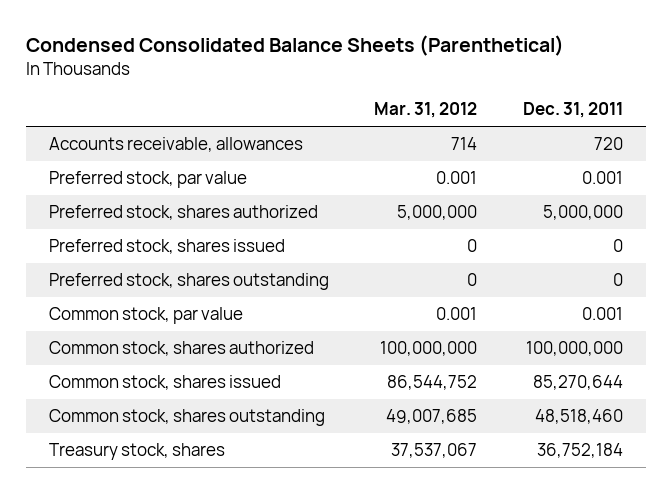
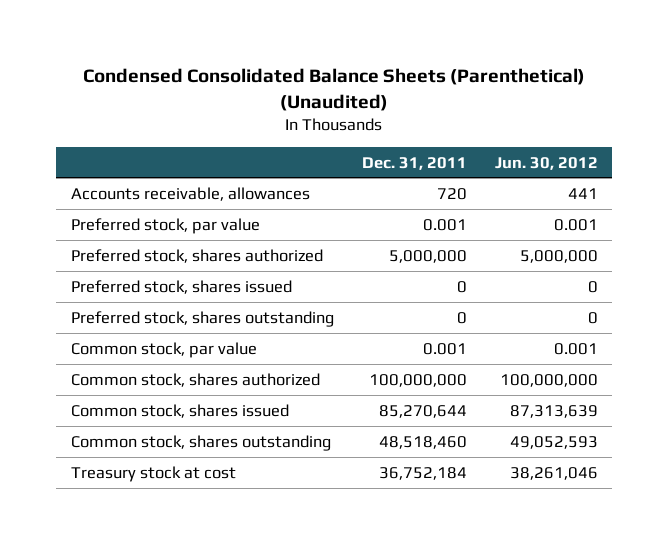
[25,34,564,56] Condensed Consolidated Balance Sheets (Parenthetical) -> [83,68,586,111] Condensed Consolidated Balance Sheets (Parenthetical) (Unaudited)
[374,102,478,119] Mar. 31, 2012 -> none
none -> [495,156,599,170] Jun. 30, 2012
[48,443,225,461] Treasury stock, shares -> [70,465,236,482] Treasury stock at cost

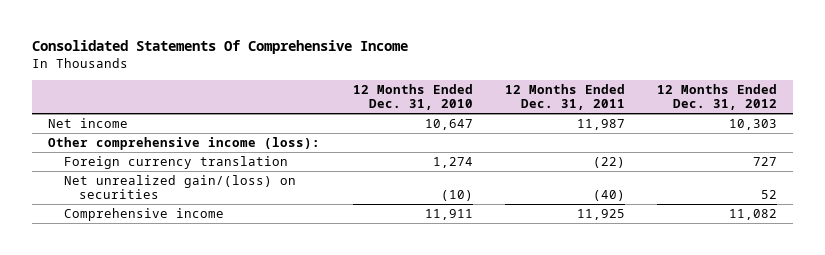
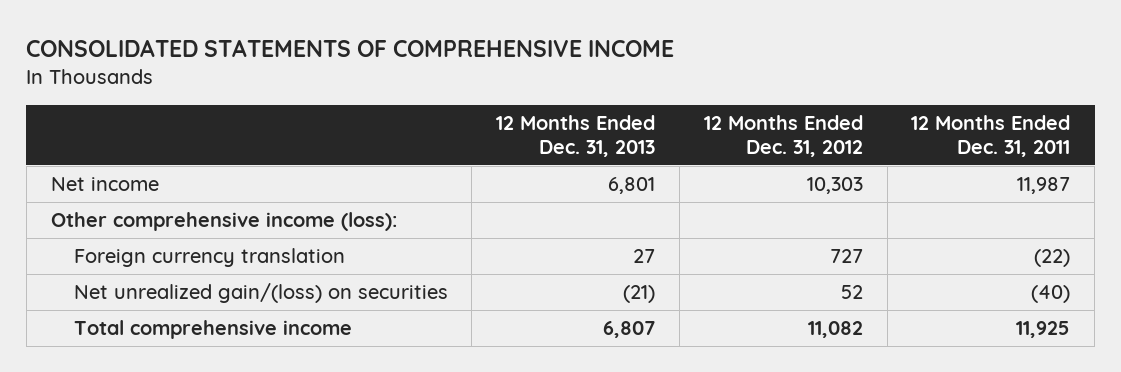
[32,40,409,55] Consolidated Statements Of Comprehensive Income -> [26,39,675,58] CONSOLIDATED STATEMENTS OF COMPREHENSIVE INCOME
[352,84,473,111] 12 Months Ended Dec. 31, 2010 -> none
none -> [496,114,656,157] 12 Months Ended Dec. 31, 2013
[63,207,224,221] Comprehensive income -> [73,320,352,340] Total comprehensive income

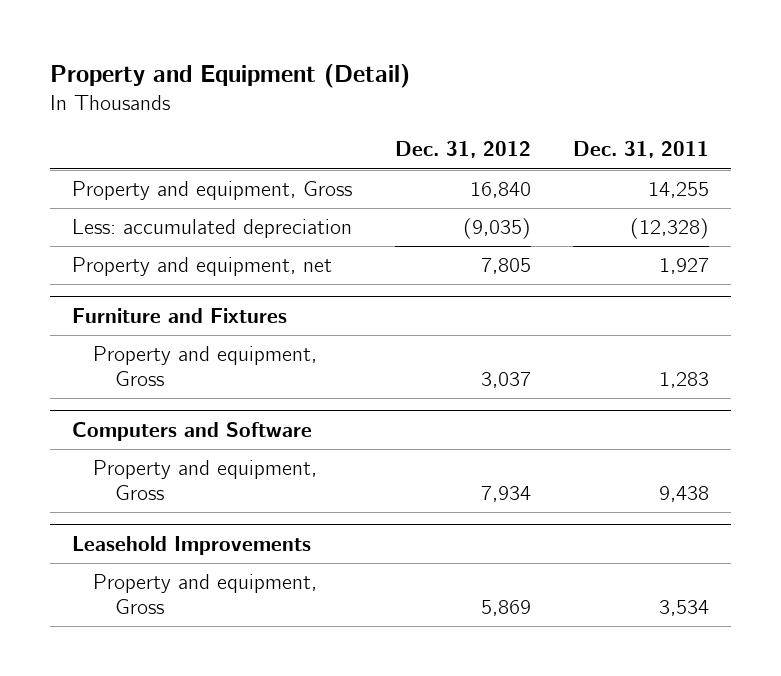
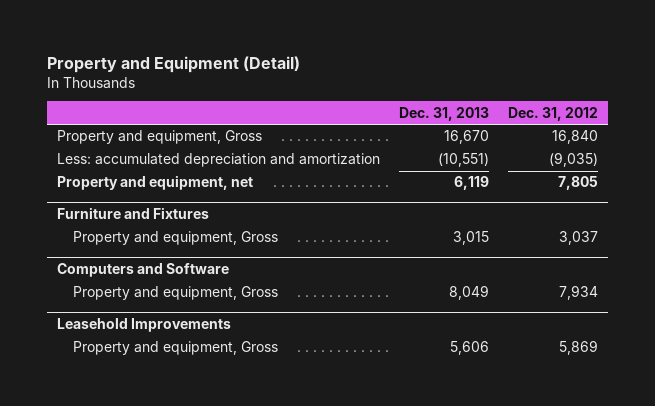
[573,141,710,159] Dec. 31, 2011 -> none
none -> [399,106,490,121] Dec. 31, 2013
[71,219,352,239] Less: accumulated depreciation -> [56,153,380,168] Less: accumulated depreciation and amortization

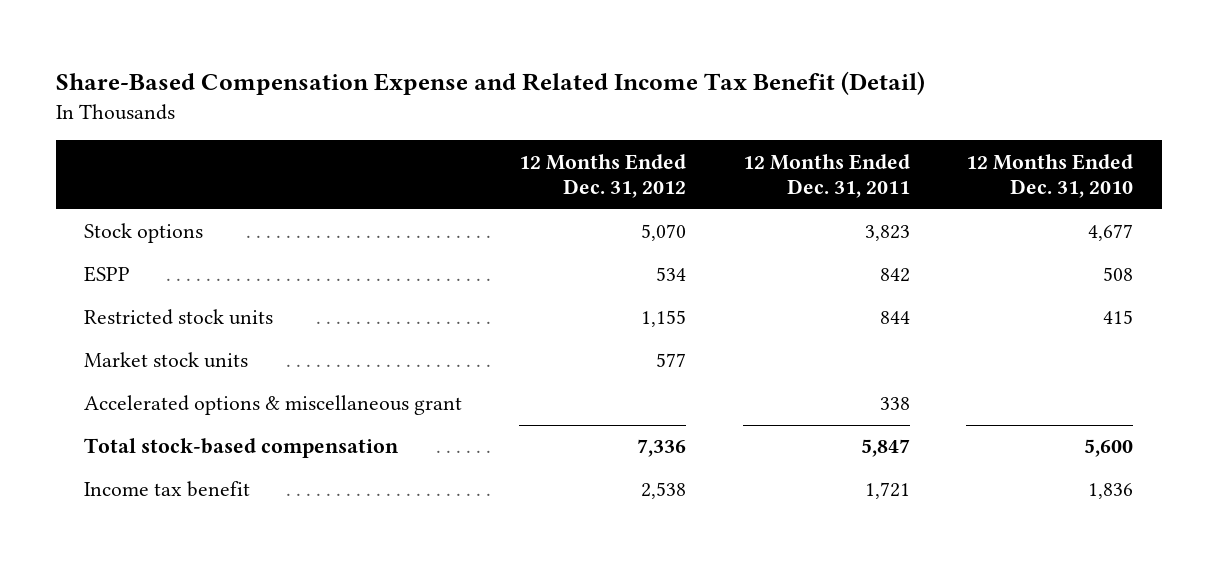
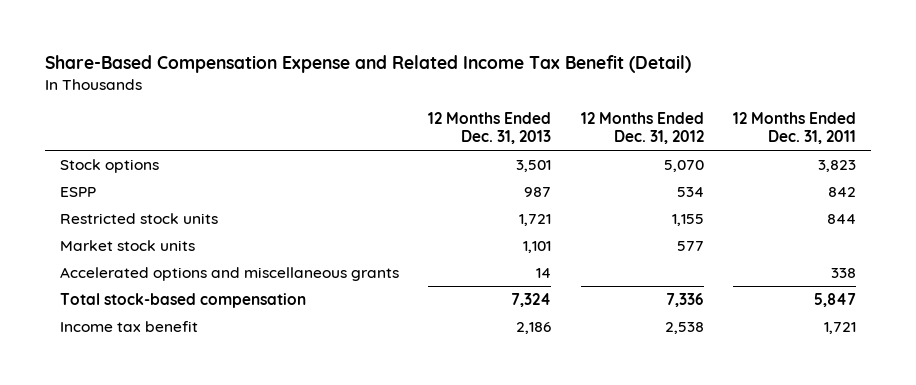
[966,153,1134,199] 12 Months Ended Dec. 31, 2010 -> none
none -> [428,112,552,145] 12 Months Ended Dec. 31, 2013
[84,395,463,416] Accelerated options & miscellaneous grant -> [59,266,399,281] Accelerated options and miscellaneous grants

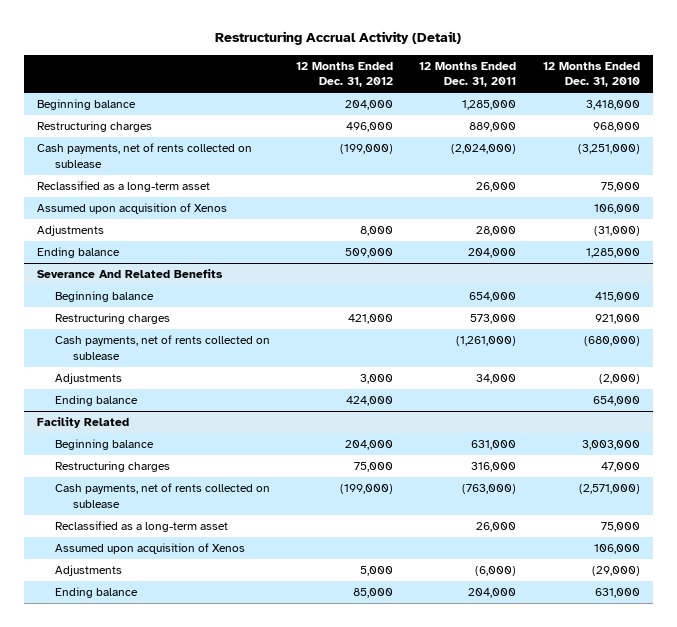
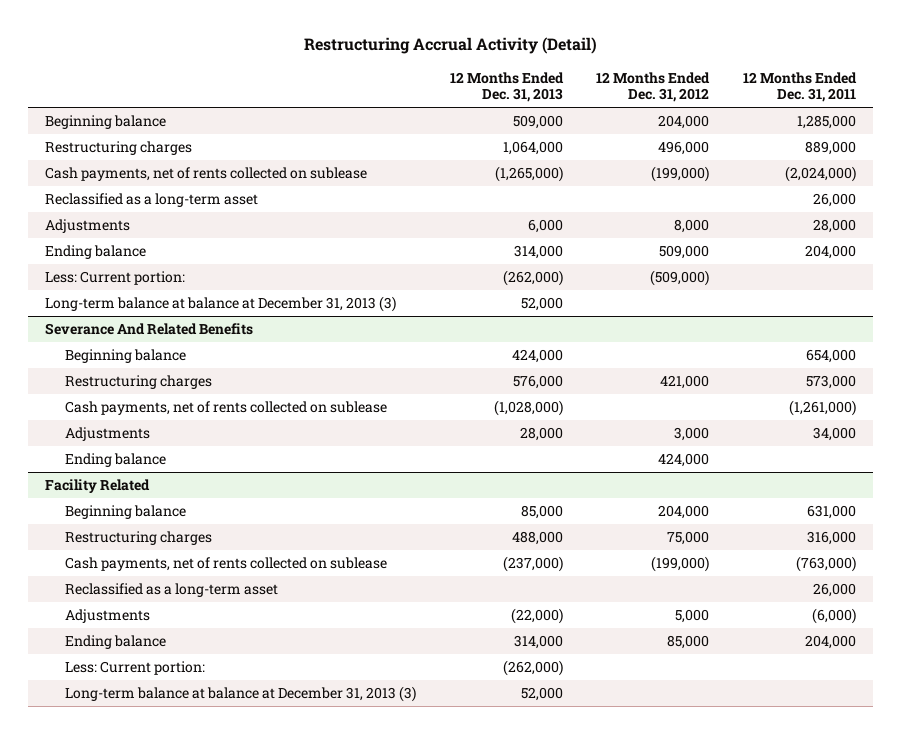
[542,61,640,88] 12 Months Ended Dec. 31, 2010 -> none
none -> [449,71,564,103] 12 Months Ended Dec. 31, 2013
[36,203,227,215] Assumed upon acquisition of Xenos -> none
none -> [45,271,186,286] Less: Current portion:
none -> [45,296,397,313] Long-term balance at balance at December 31, 2013 (3)
[54,543,245,555] Assumed upon acquisition of Xenos -> none
none -> [64,661,205,676] Less: Current portion:
none -> [64,686,416,703] Long-term balance at balance at December 31, 2013 (3)

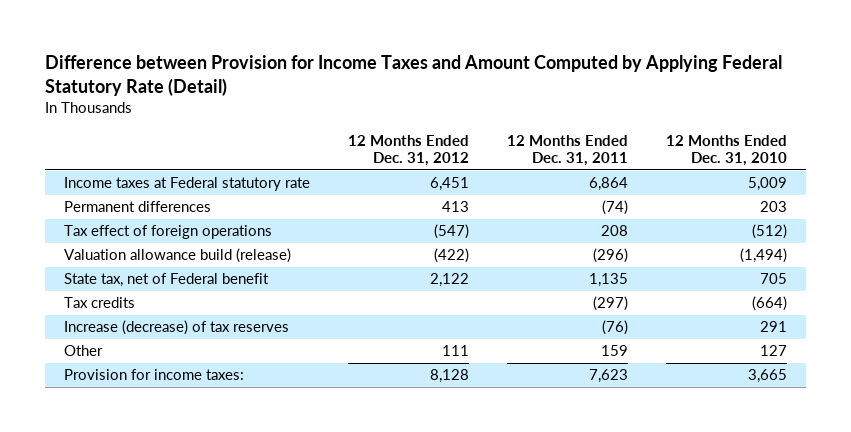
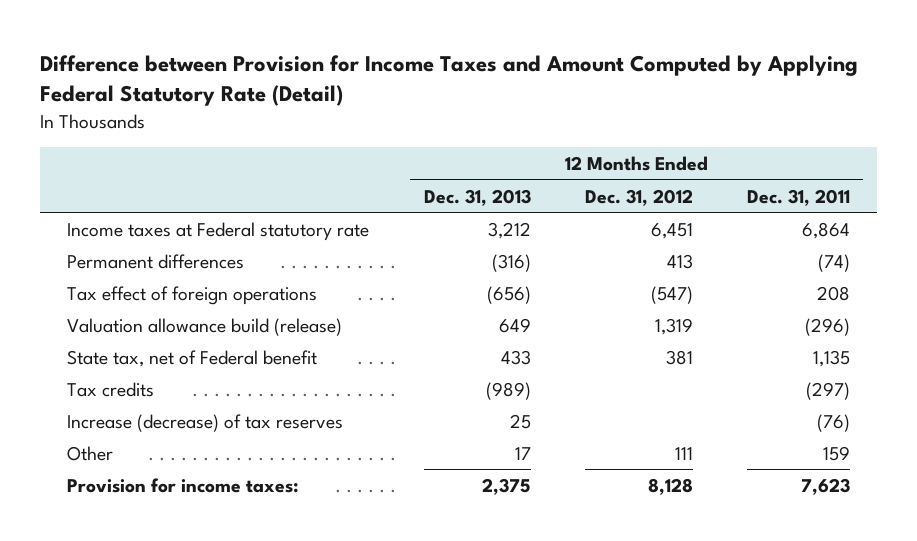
[665,134,787,167] 12 Months Ended Dec. 31, 2010 -> none
none -> [423,188,531,206] Dec. 31, 2013
[434,248,470,264] (422) -> [654,317,693,335] 1,319
[430,273,470,288] 2,122 -> [665,349,693,365] 381

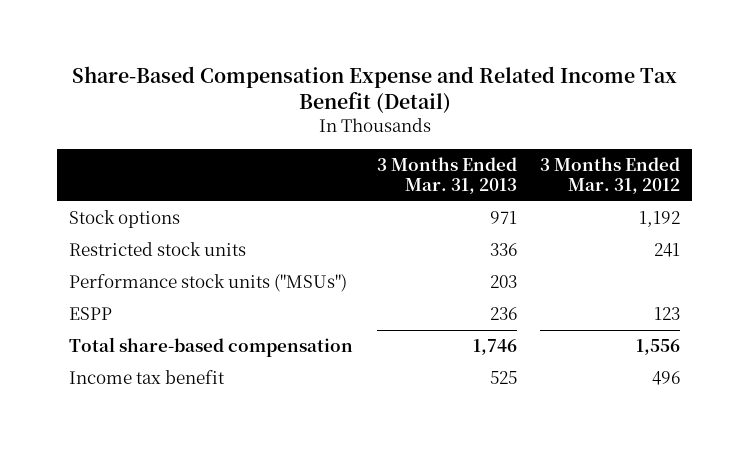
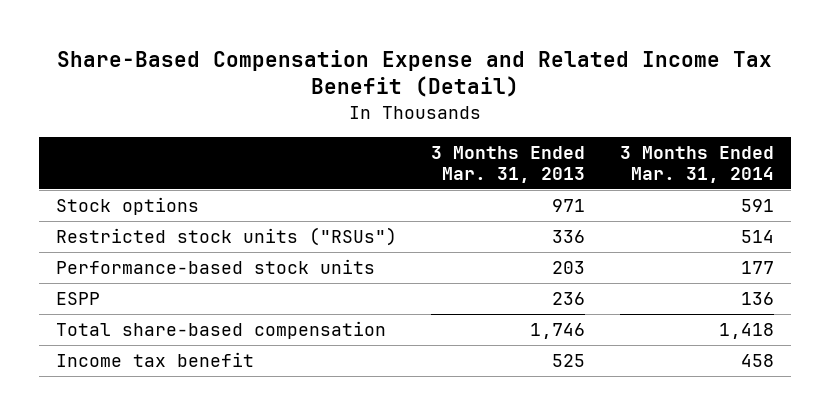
[540,157,681,194] 3 Months Ended Mar. 31, 2012 -> none
none -> [619,145,774,183] 3 Months Ended Mar. 31, 2014
[68,242,246,257] Restricted stock units -> [55,226,397,246] Restricted stock units ("RSUs")
[68,274,347,293] Performance stock units ("MSUs") -> [55,258,375,274] Performance-based stock units

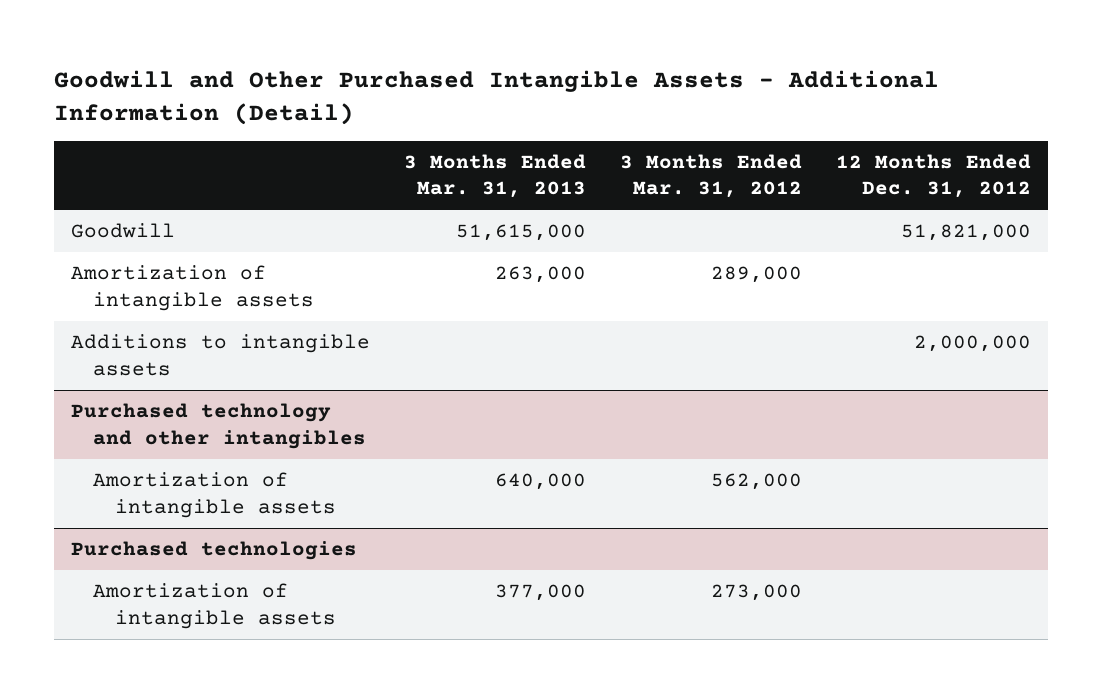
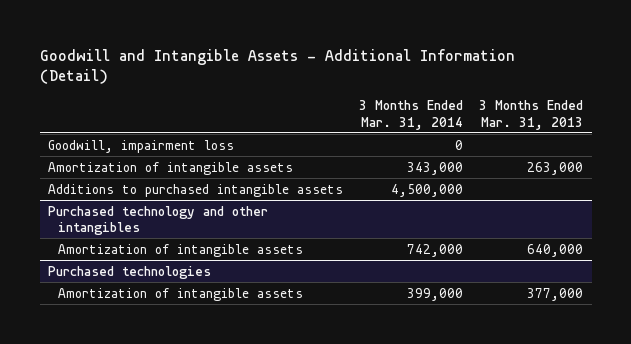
[53,69,939,125] Goodwill and Other Purchased Intangible Assets - Additional Information (Detail) -> [39,48,515,85] Goodwill and Intangible Assets - Additional Information (Detail)
[620,154,803,199] 3 Months Ended Mar. 31, 2012 -> none
[836,154,1032,199] 12 Months Ended Dec. 31, 2012 -> none
none -> [359,100,464,130] 3 Months Ended Mar. 31, 2014
[71,223,176,239] Goodwill -> none
none -> [47,139,234,153] Goodwill, impairment loss
[71,334,371,376] Additions to intangible assets -> [47,183,343,197] Additions to purchased intangible assets

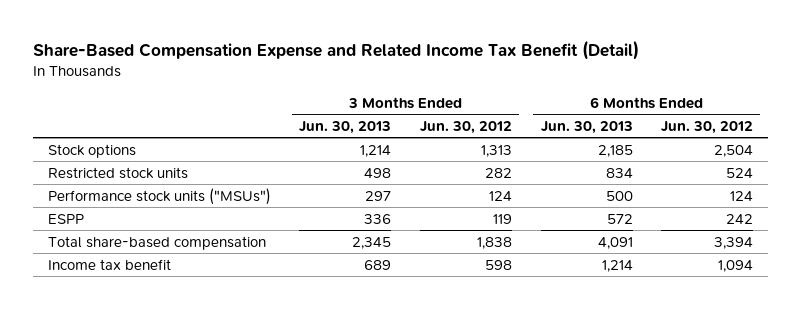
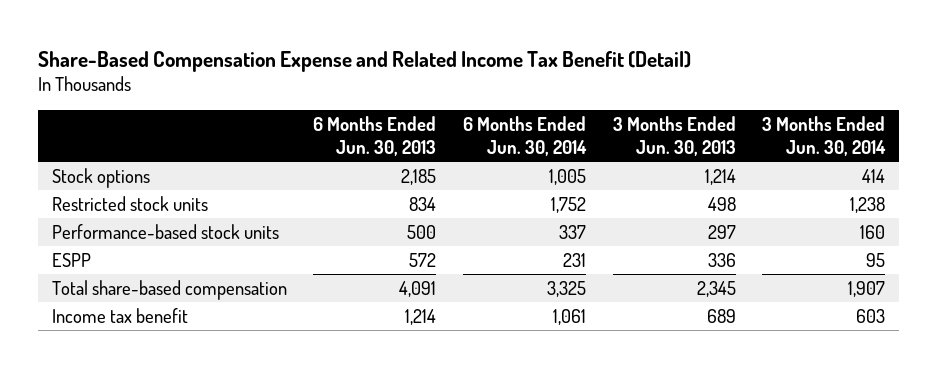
[419,120,512,134] Jun. 30, 2012 -> none
[661,120,754,134] Jun. 30, 2012 -> none
none -> [463,115,588,156] 6 Months Ended Jun. 30, 2014
none -> [762,115,887,156] 3 Months Ended Jun. 30, 2014
[47,187,271,205] Performance stock units ("MSUs") -> [51,223,279,239] Performance-based stock units

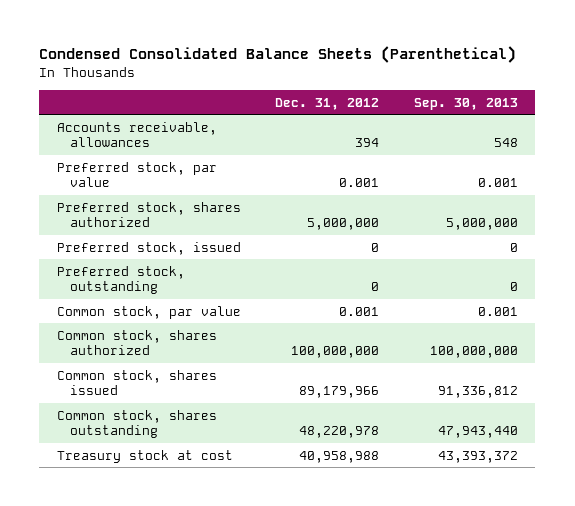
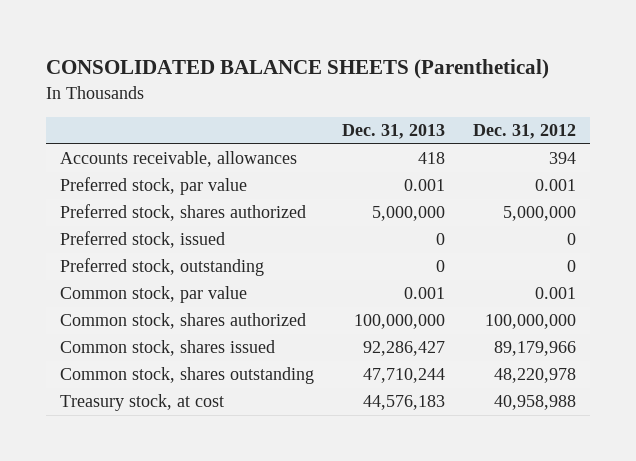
[39,46,517,64] Condensed Consolidated Balance Sheets (Parenthetical) -> [45,59,549,80] CONSOLIDATED BALANCE SHEETS (Parenthetical)
[414,97,519,110] Sep. 30, 2013 -> none
none -> [341,124,445,140] Dec. 31, 2013
[56,449,233,463] Treasury stock at cost -> [59,394,224,412] Treasury stock, at cost

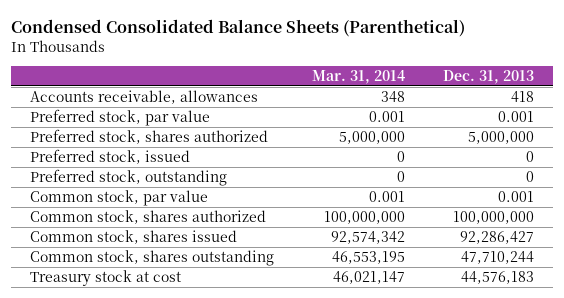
[45,59,549,80] CONSOLIDATED BALANCE SHEETS (Parenthetical) -> [11,19,466,38] Condensed Consolidated Balance Sheets (Parenthetical)
[473,124,577,140] Dec. 31, 2012 -> none
none -> [312,70,406,85] Mar. 31, 2014
[59,394,224,412] Treasury stock, at cost -> [30,270,182,287] Treasury stock at cost

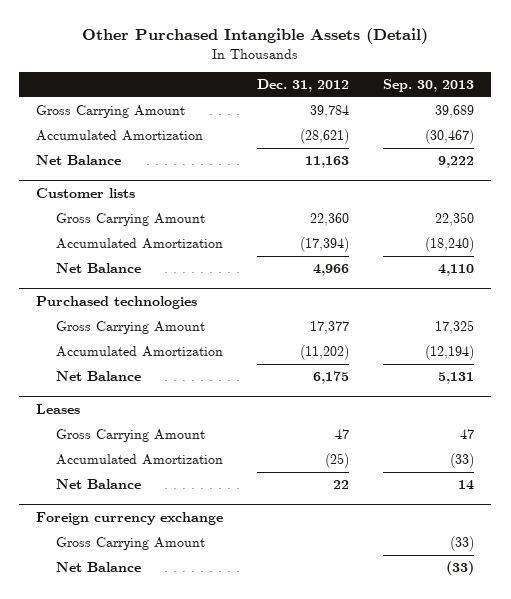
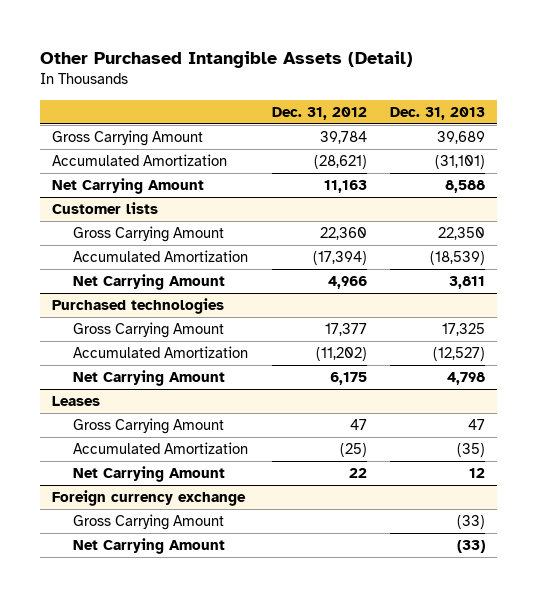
[383,79,475,93] Sep. 30, 2013 -> none
none -> [390,106,486,120] Dec. 31, 2013
[36,155,122,166] Net Balance -> [52,178,205,195] Net Carrying Amount
[55,263,141,274] Net Balance -> [73,274,226,291] Net Carrying Amount
[55,371,141,382] Net Balance -> [73,370,226,387] Net Carrying Amount
[55,479,141,490] Net Balance -> [73,466,226,483] Net Carrying Amount
[55,562,141,573] Net Balance -> [73,538,226,555] Net Carrying Amount

